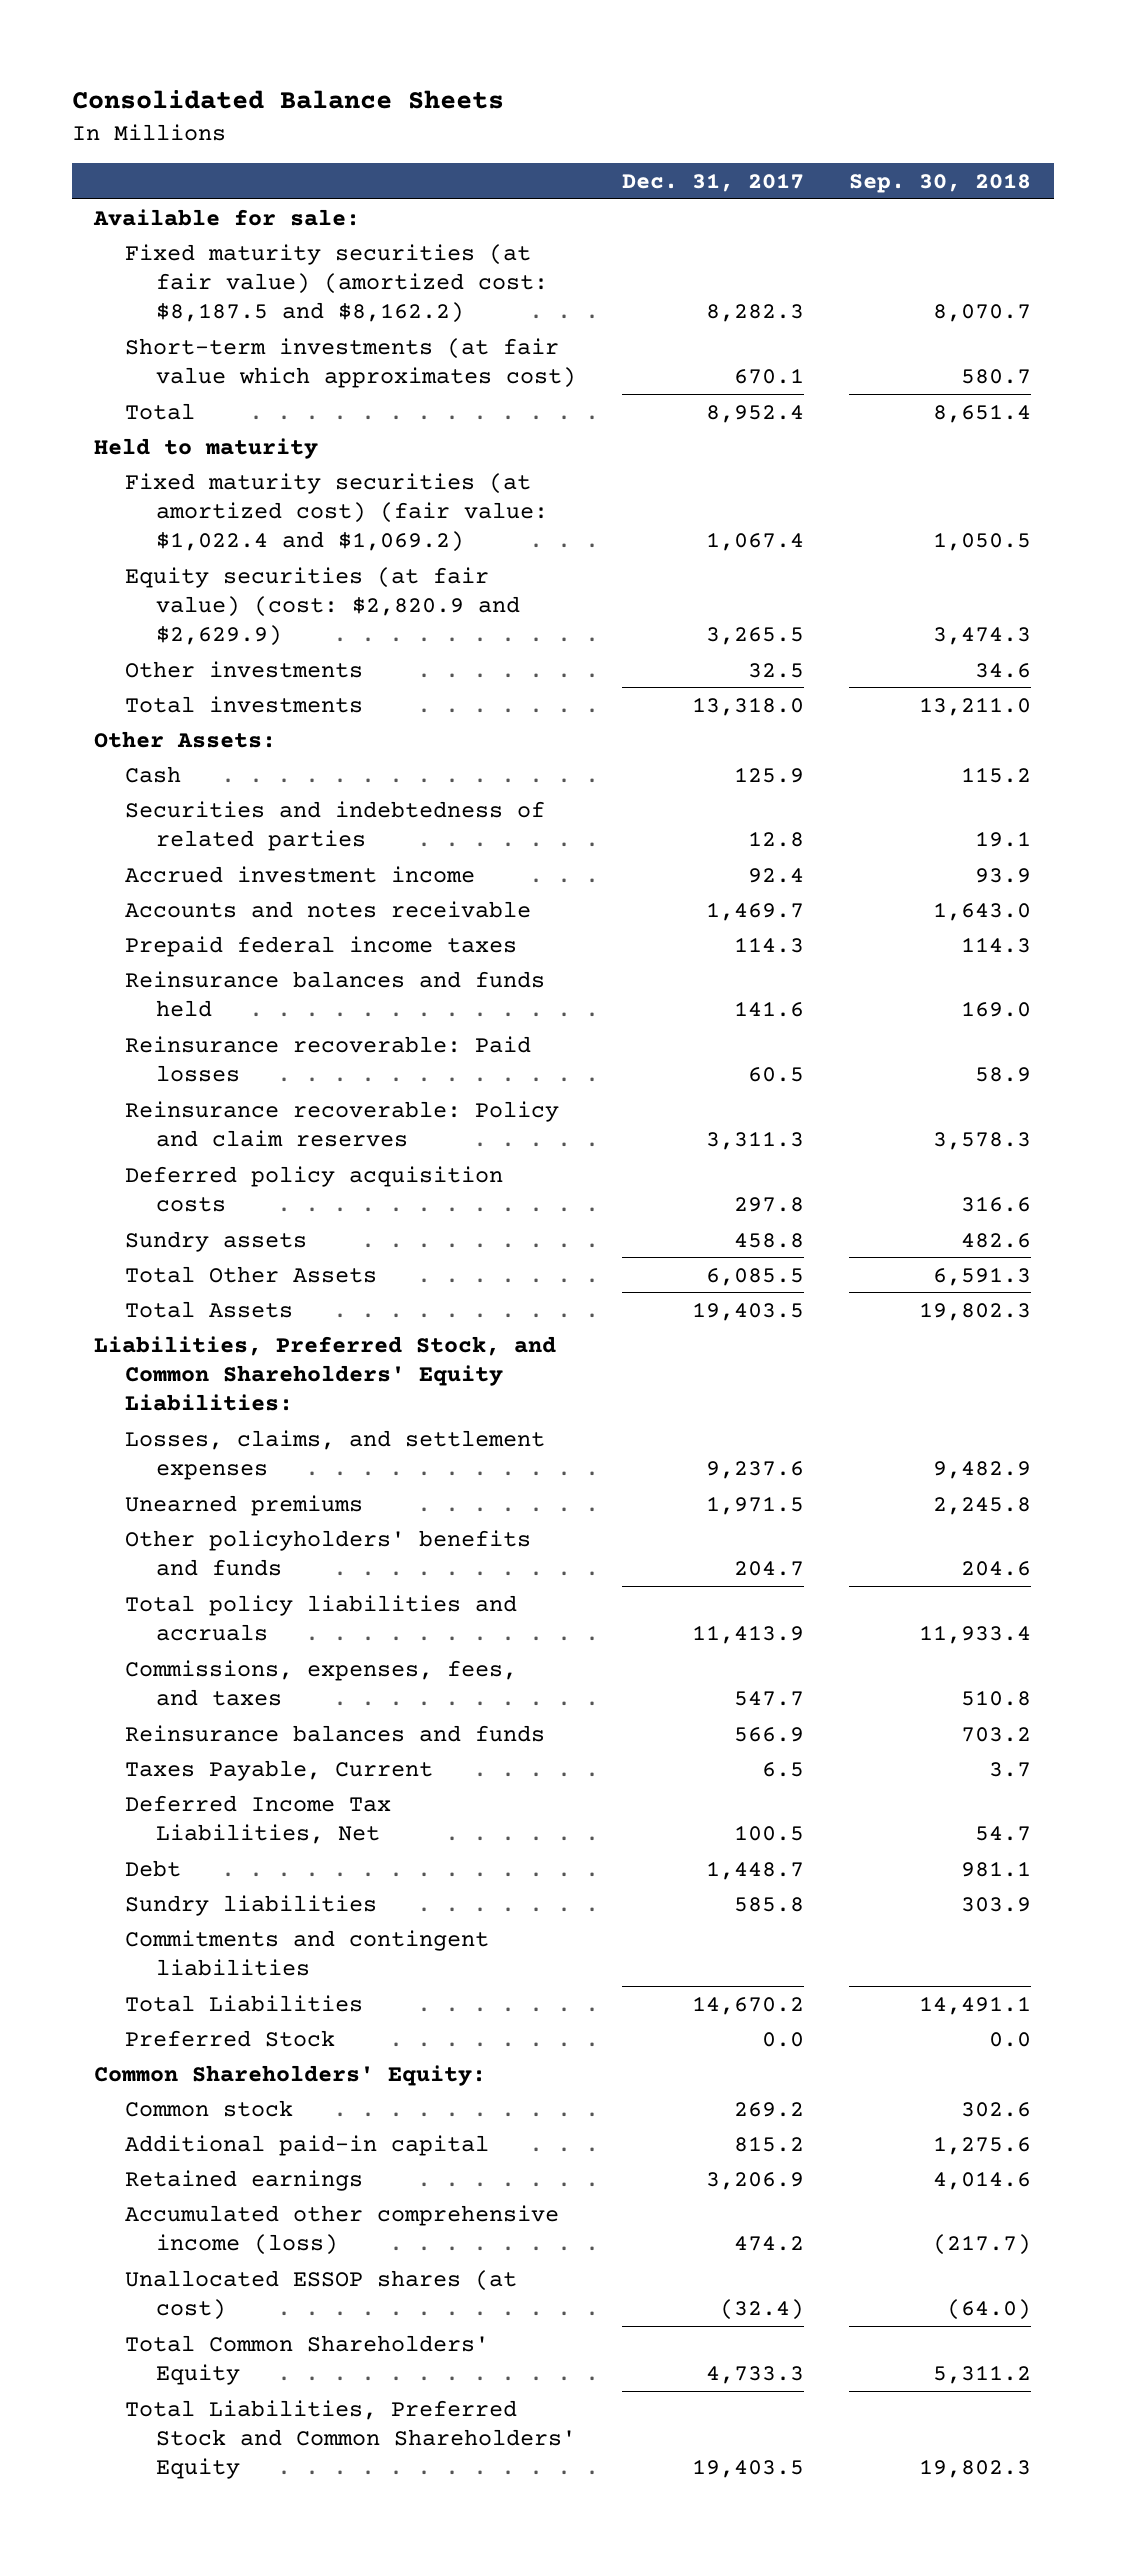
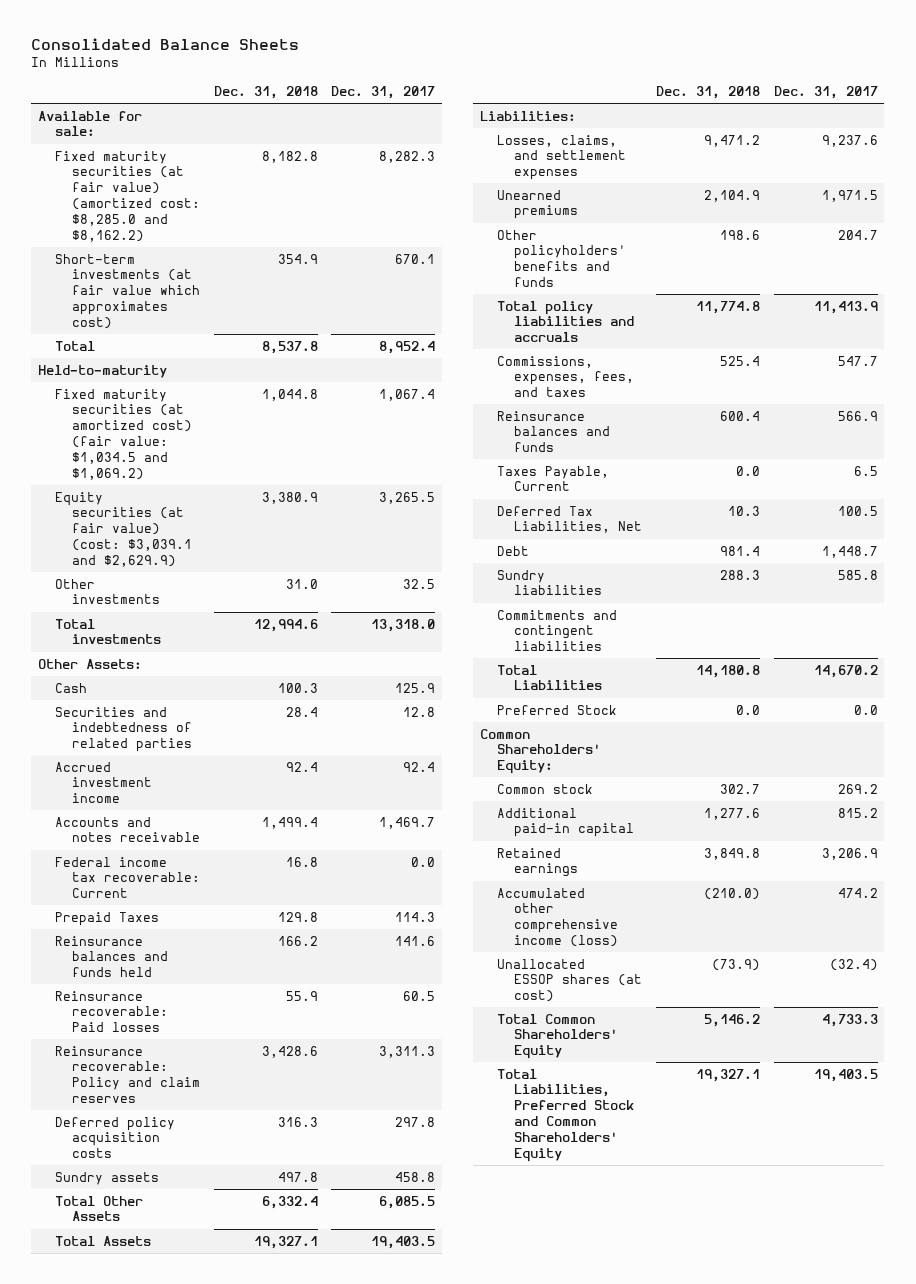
[848,172,1031,193] Sep. 30, 2018 -> none
none -> [213,86,318,100] Dec. 31, 2018
[125,243,549,324] Fixed maturity securities (at fair value) (amortized cost: $8,187.5 and $8,162.2) -> [54,150,200,242] Fixed maturity securities (at fair value) (amortized cost: $8,285.0 and $8,162.2)
[94,437,319,459] Held to maturity -> [37,364,167,378] Held-to-maturity
[125,472,549,553] Fixed maturity securities (at amortized cost) (fair value: $1,022.4 and $1,069.2) -> [54,388,192,480] Fixed maturity securities (at amortized cost) (fair value: $1,034.5 and $1,069.2)
[125,566,521,647] Equity securities (at fair value) (cost: $2,820.9 and $2,629.9) -> [54,491,192,567] Equity securities (at fair value) (cost: $3,039.1 and $2,629.9)
none -> [54,856,200,899] Federal income tax recoverable: Current
[125,935,518,957] Prepaid federal income taxes -> [54,911,159,926] Prepaid Taxes
[94,1335,557,1412] Liabilities, Preferred Stock, and Common Shareholders' Equity Liabilities: -> [480,110,577,121] Liabilities:
[125,1794,392,1844] Deferred Income Tax Liabilities, Net -> [497,505,643,534] Deferred Tax Liabilities, Net

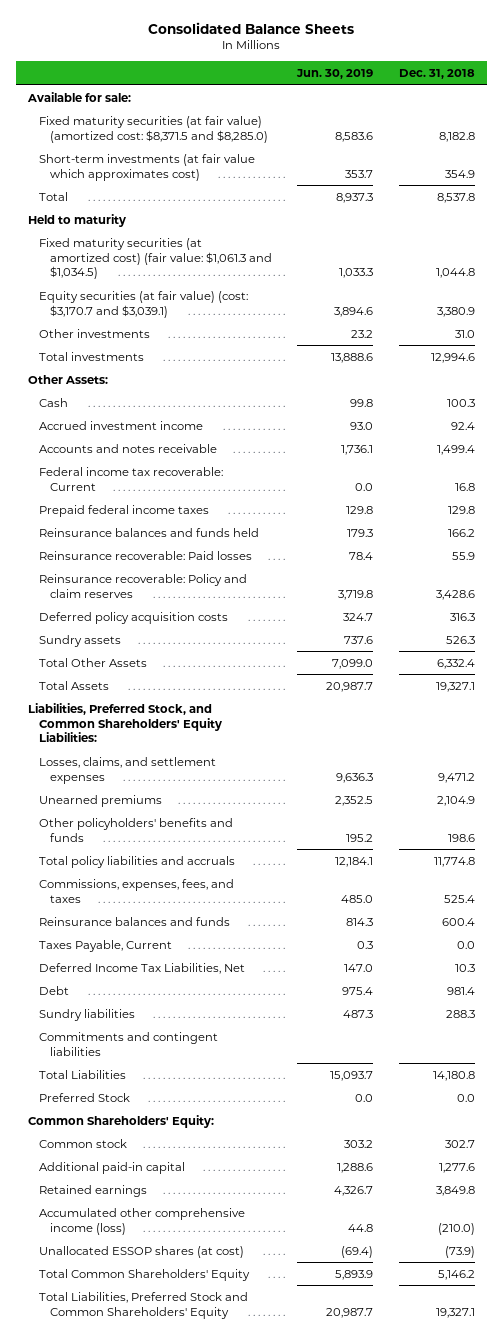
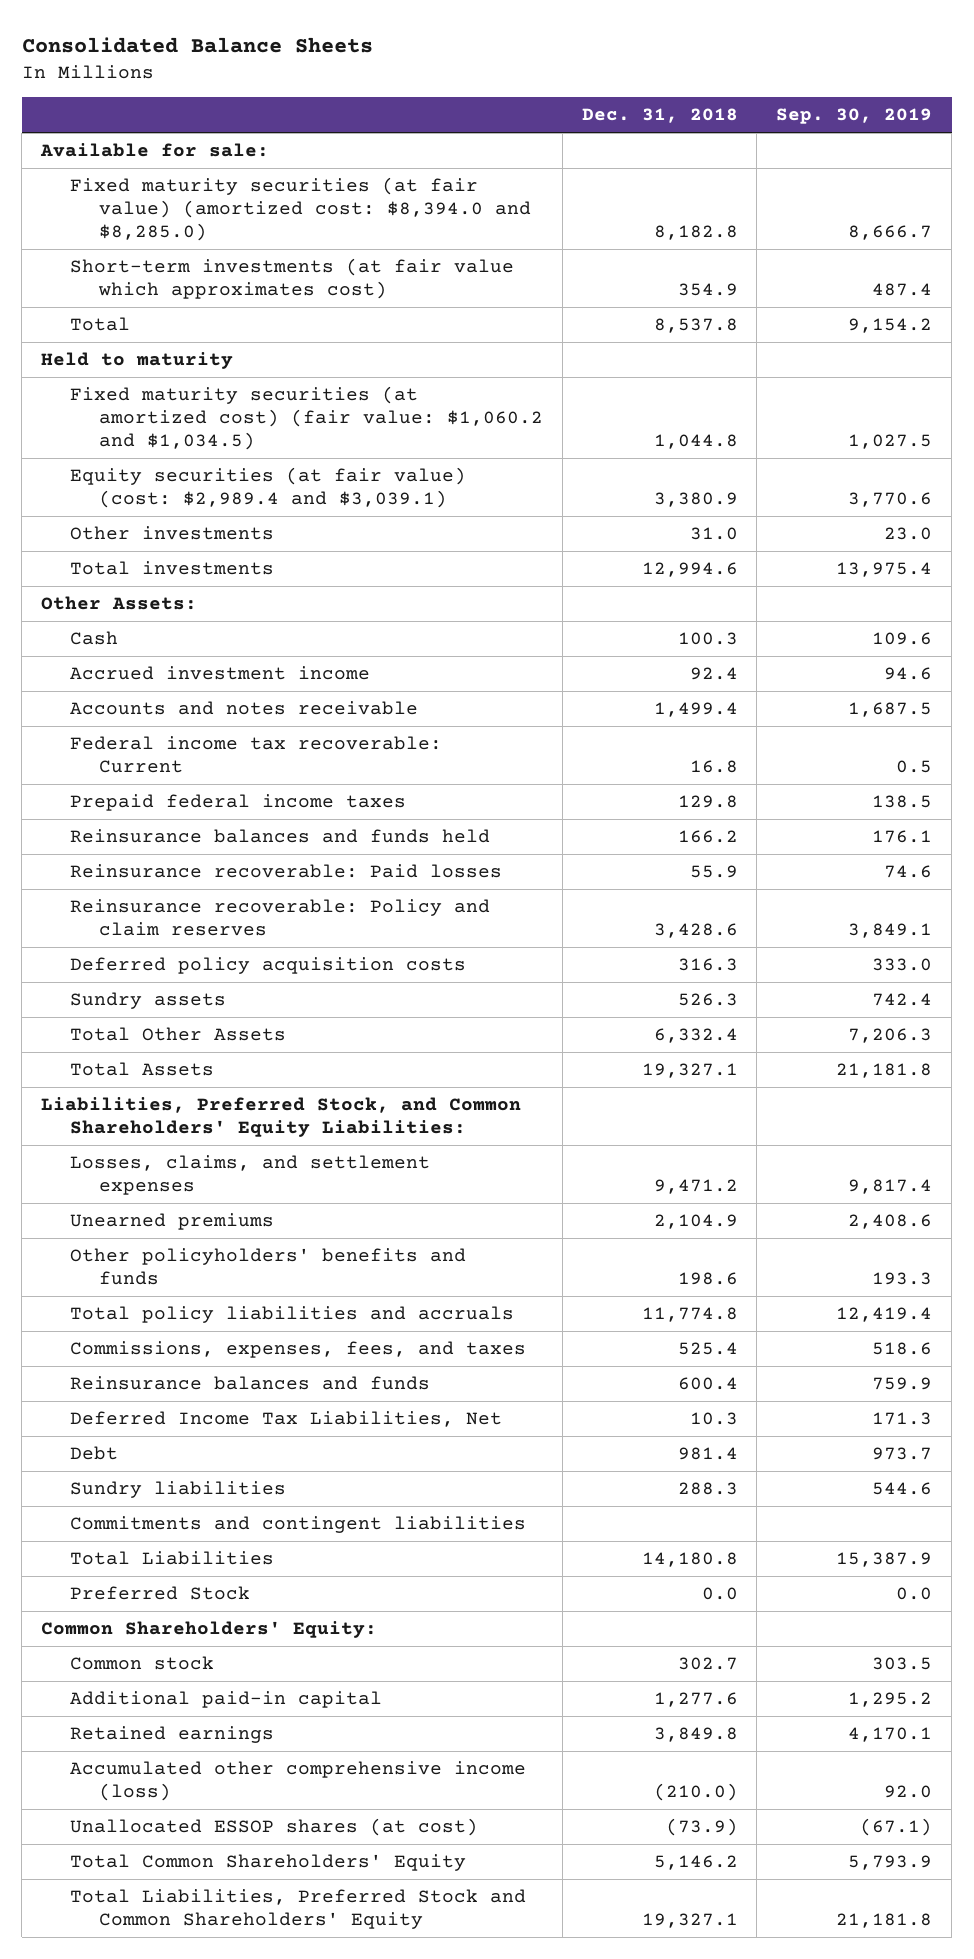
[296,68,374,79] Jun. 30, 2019 -> none
none -> [776,108,933,125] Sep. 30, 2019
[39,115,269,143] Fixed maturity securities (at fair value) (amortized cost: $8,371.5 and $8,285.0) -> [70,177,532,242] Fixed maturity securities (at fair value) (amortized cost: $8,394.0 and $8,285.0)
[39,237,273,280] Fixed maturity securities (at amortized cost) (fair value: $1,061.3 and $1,034.5) -> [70,386,544,451] Fixed maturity securities (at amortized cost) (fair value: $1,060.2 and $1,034.5)
[39,290,249,318] Equity securities (at fair value) (cost: $3,170.7 and $3,039.1) -> [70,467,467,509] Equity securities (at fair value) (cost: $2,989.4 and $3,039.1)
[39,939,173,952] Taxes Payable, Current -> none

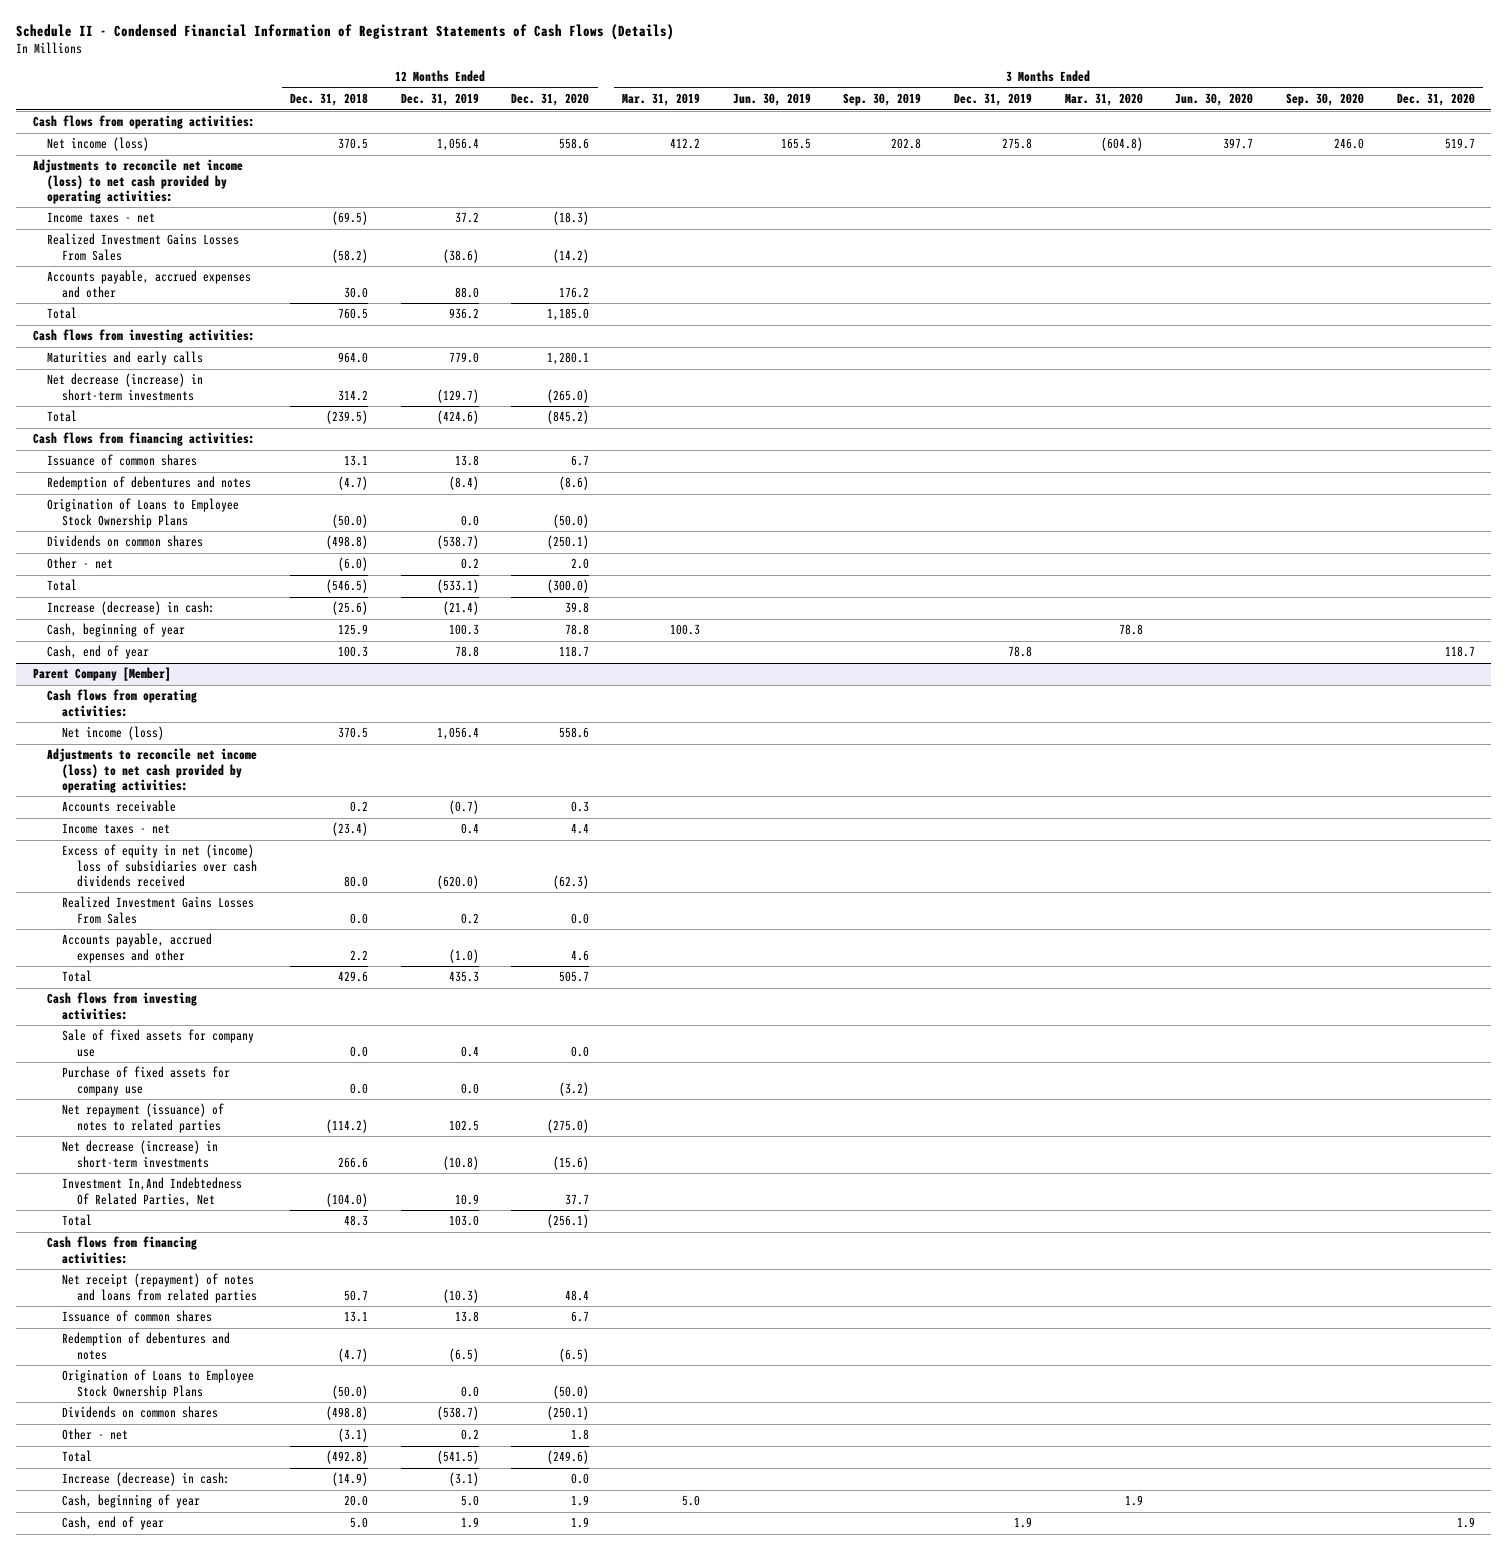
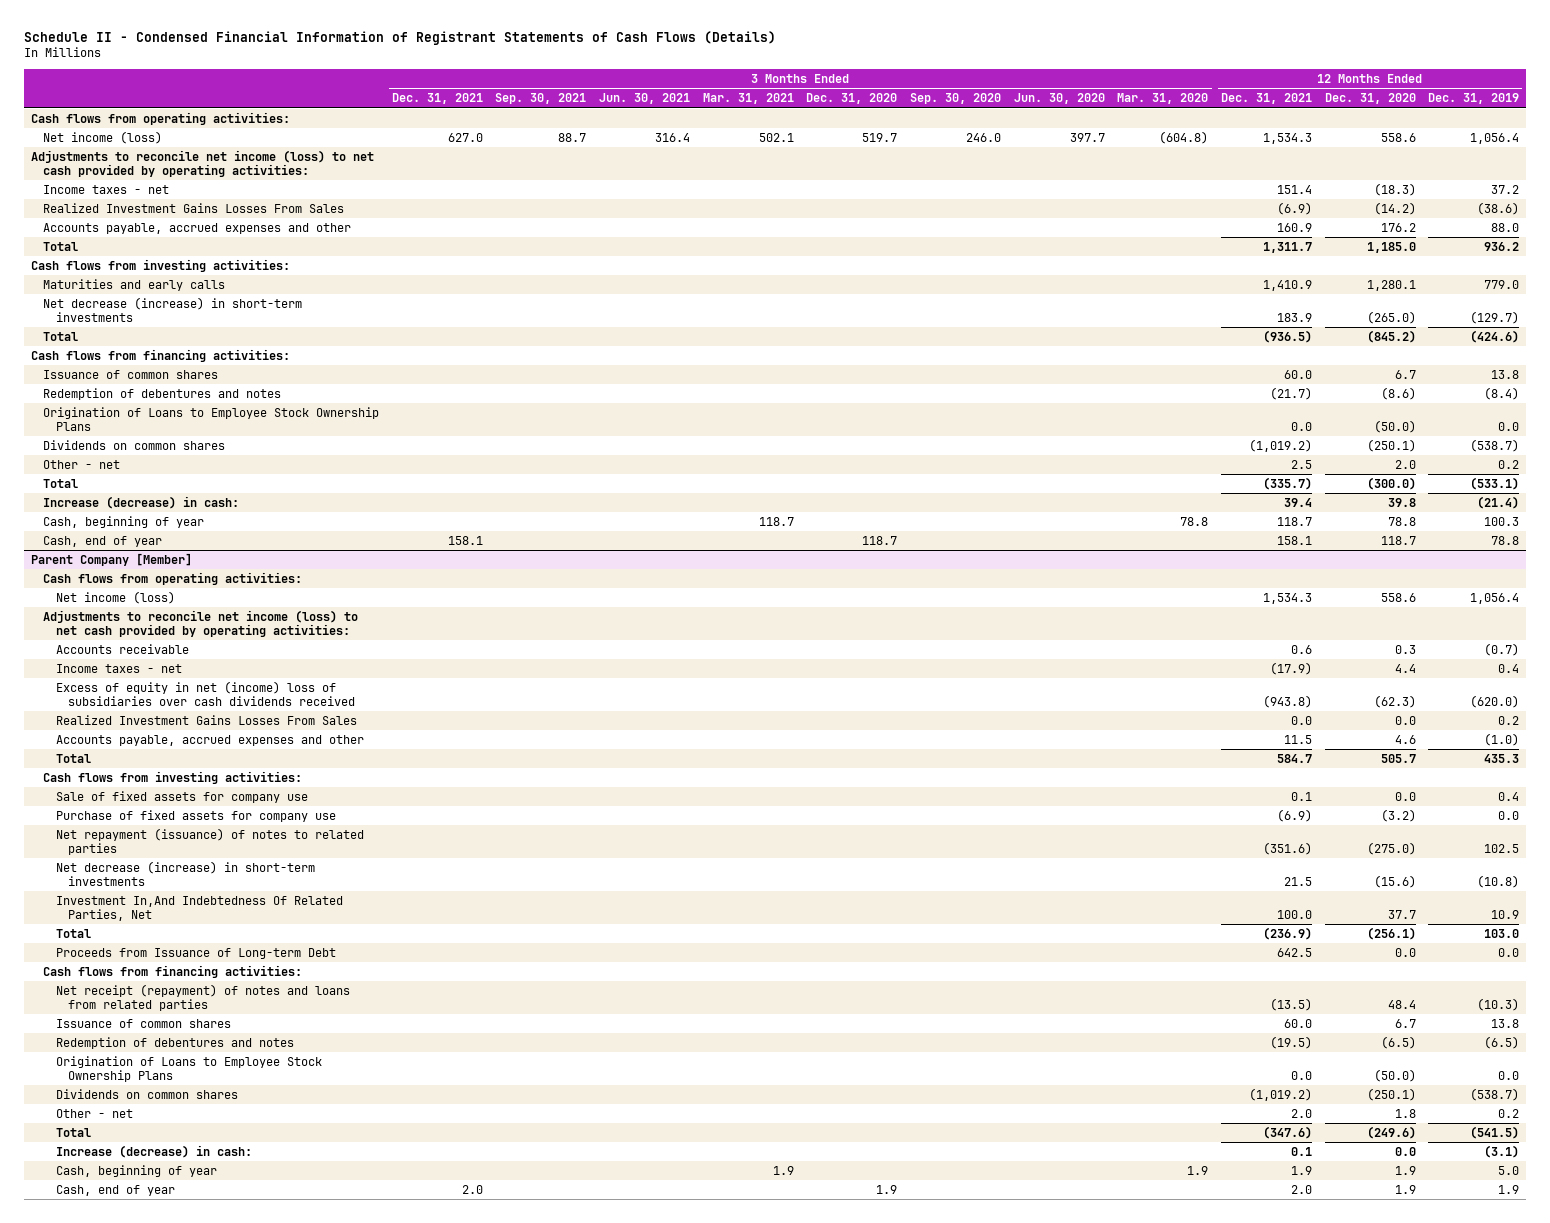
[290,93,369,107] Dec. 31, 2018 -> none
[622,93,701,107] Mar. 31, 2019 -> none
[732,93,811,107] Jun. 30, 2019 -> none
[843,93,922,107] Sep. 30, 2019 -> none
[954,93,1033,107] Dec. 31, 2019 -> none
none -> [391,93,483,105] Dec. 31, 2021
none -> [495,93,587,105] Sep. 30, 2021
none -> [599,93,691,105] Jun. 30, 2021
none -> [702,93,794,105] Mar. 31, 2021
none -> [1221,93,1313,105] Dec. 31, 2021
none -> [55,947,336,959] Proceeds from Issuance of Long-term Debt

